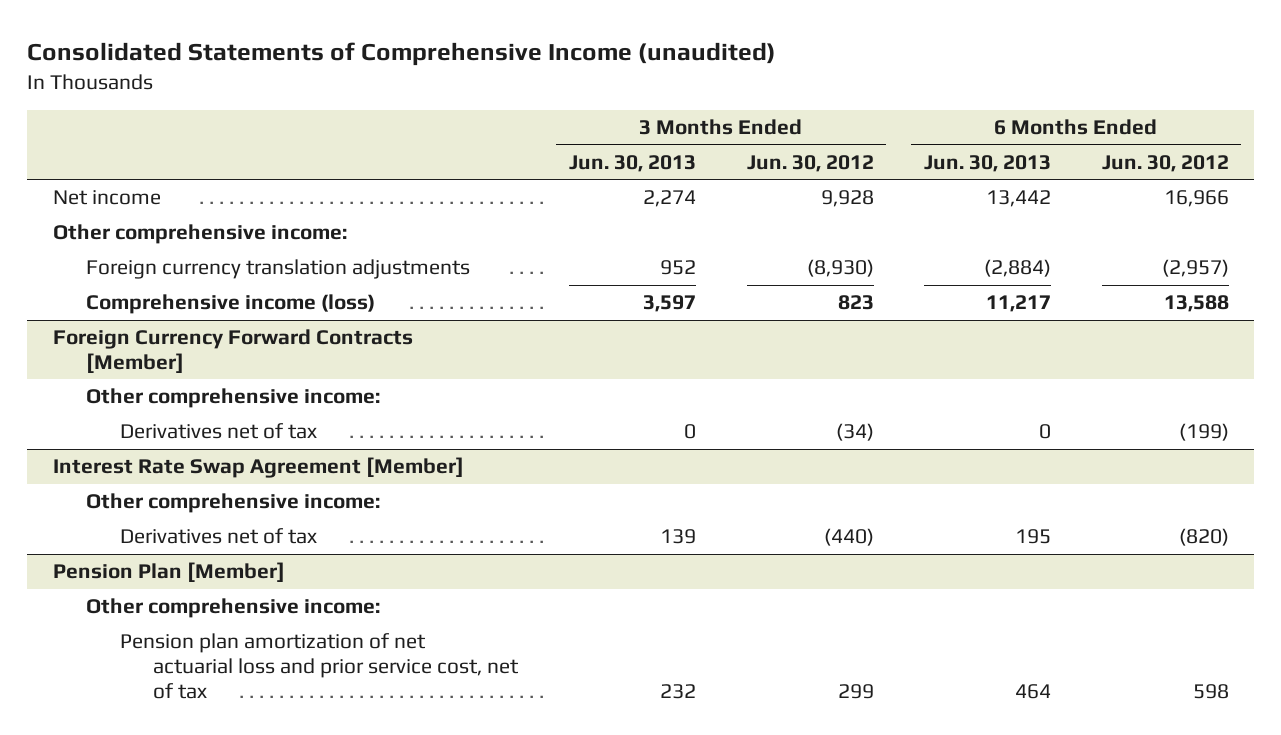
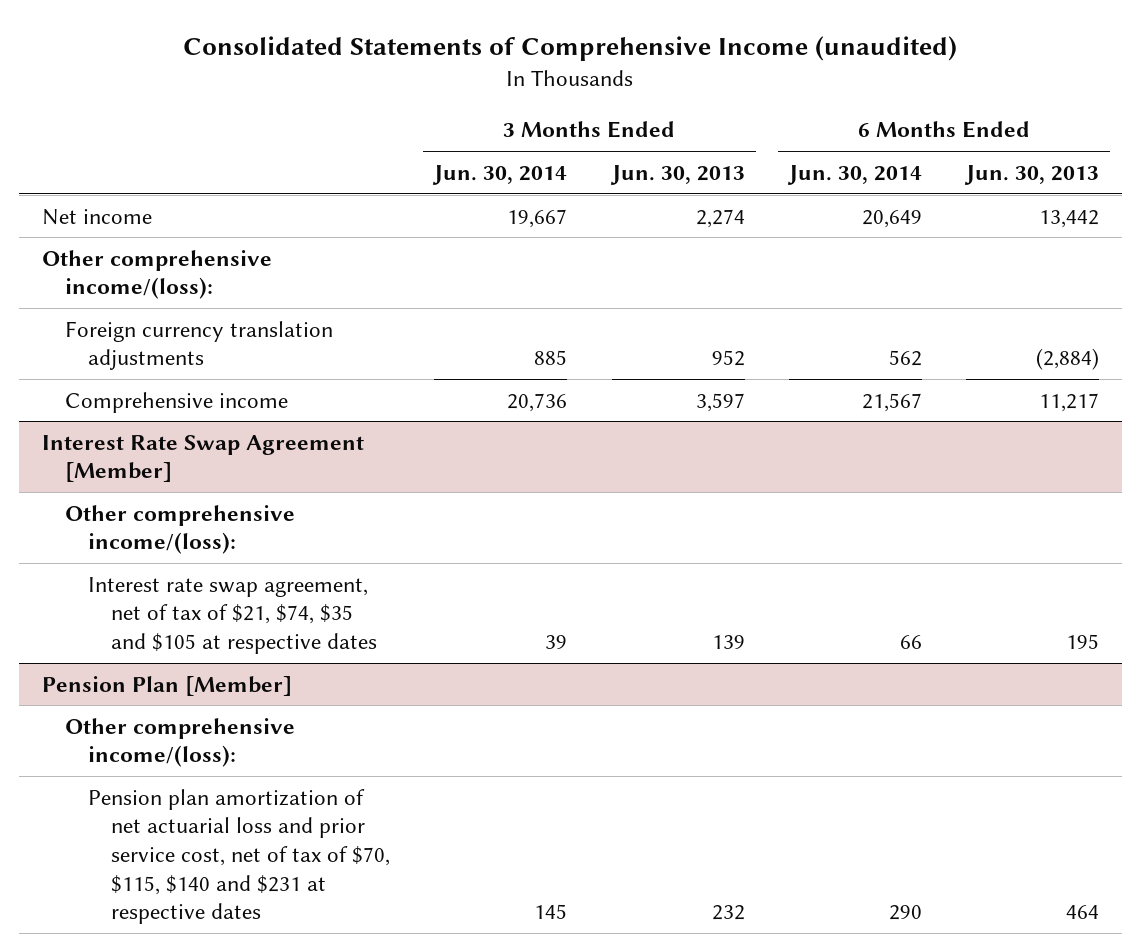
[746,154,874,172] Jun. 30, 2012 -> none
[1101,154,1229,172] Jun. 30, 2012 -> none
none -> [432,164,568,185] Jun. 30, 2014
none -> [786,164,922,185] Jun. 30, 2014
[52,224,347,245] Other comprehensive income: -> [41,249,272,300] Other comprehensive income/(loss):
[52,329,413,373] Foreign Currency Forward Contracts [Member] -> none
[86,388,381,409] Other comprehensive income: -> none
[119,423,317,440] Derivatives net of tax -> none
[86,294,376,315] Comprehensive income (loss) -> [64,391,288,413] Comprehensive income
[86,493,381,514] Other comprehensive income: -> [64,504,295,555] Other comprehensive income/(loss):
[119,528,317,545] Derivatives net of tax -> [87,576,377,654] Interest rate swap agreement, net of tax of $21, $74, $35 and $105 at respective dates
[86,598,381,619] Other comprehensive income: -> [64,717,295,768] Other comprehensive income/(loss):
[119,633,520,699] Pension plan amortization of net actuarial loss and prior service cost, net of tax -> [87,788,390,925] Pension plan amortization of net actuarial loss and prior service cost, net of tax of $70, $115, $140 and $231 at respective dates

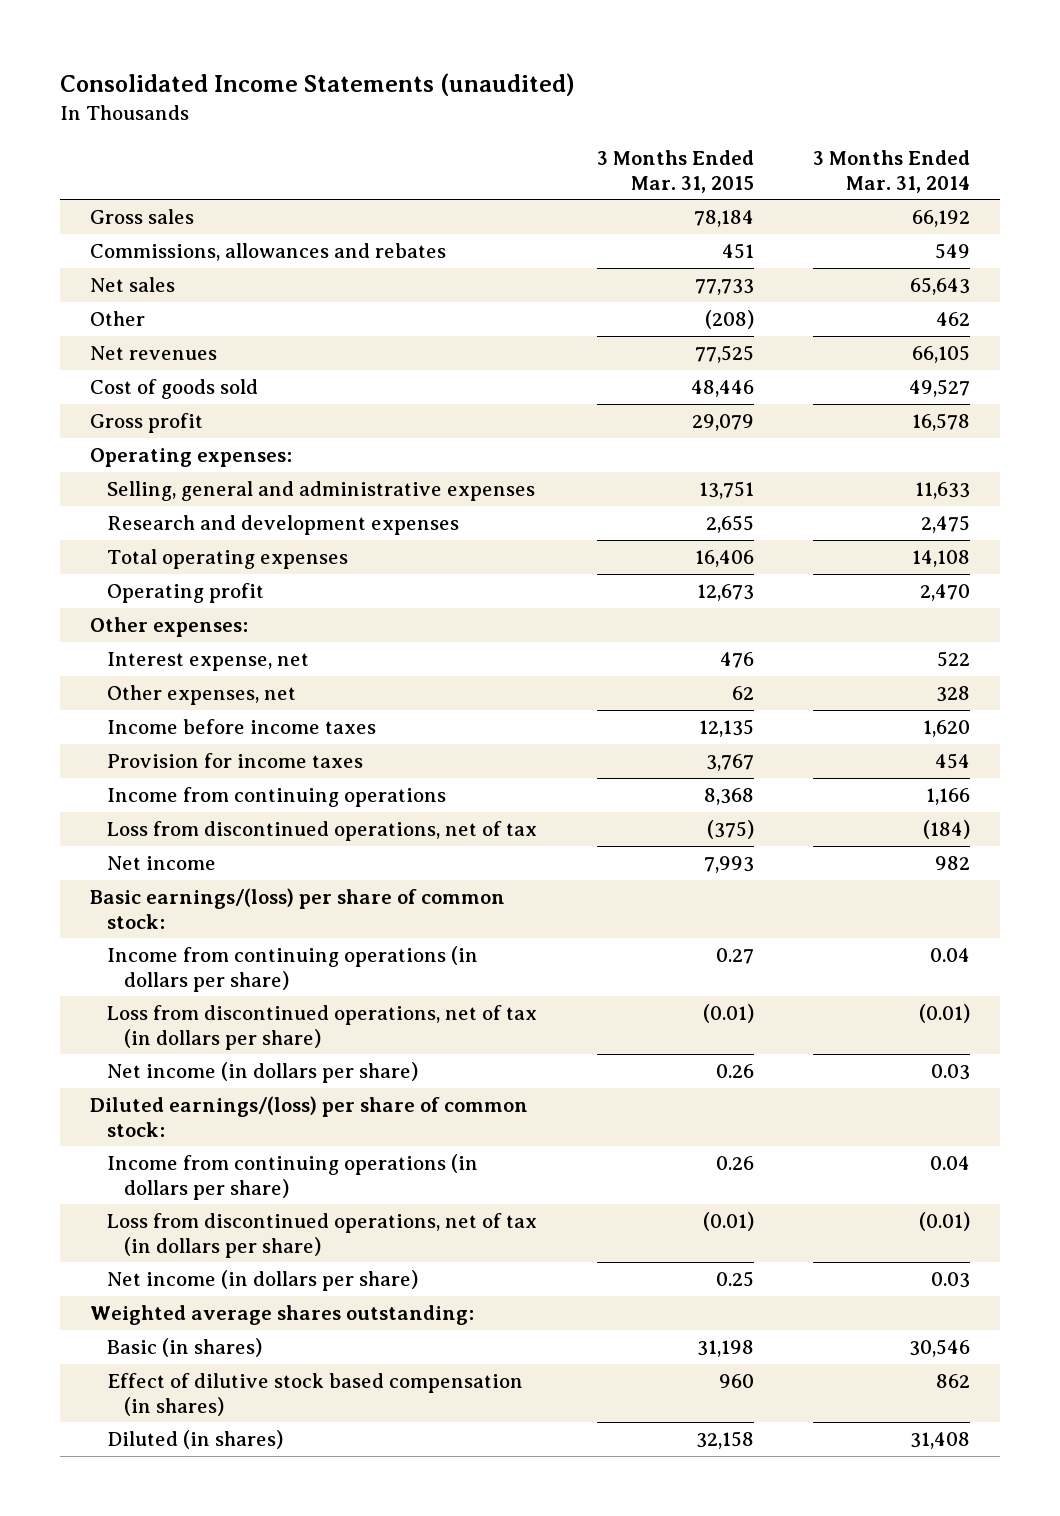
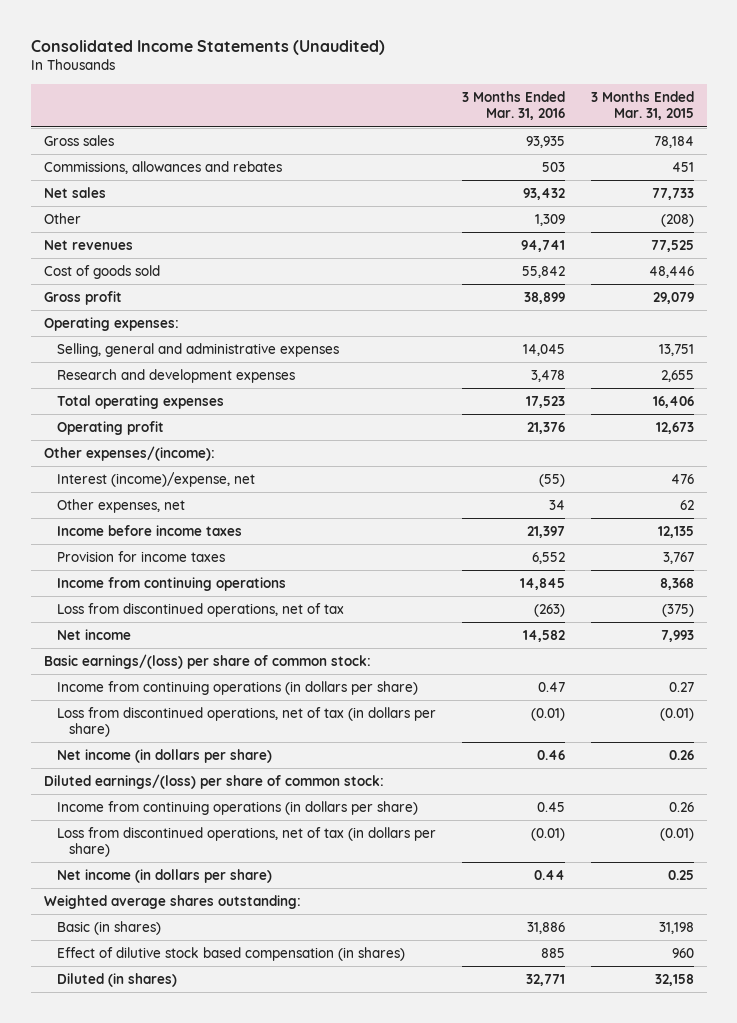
[60,73,576,97] Consolidated Income Statements (unaudited) -> [30,39,385,55] Consolidated Income Statements (Unaudited)
[813,150,971,193] 3 Months Ended Mar. 31, 2014 -> none
none -> [461,91,565,121] 3 Months Ended Mar. 31, 2016
[90,616,249,637] Other expenses: -> [43,446,215,462] Other expenses/(income):
[107,651,310,671] Interest expense, net -> [56,472,255,488] Interest (income)/expense, net

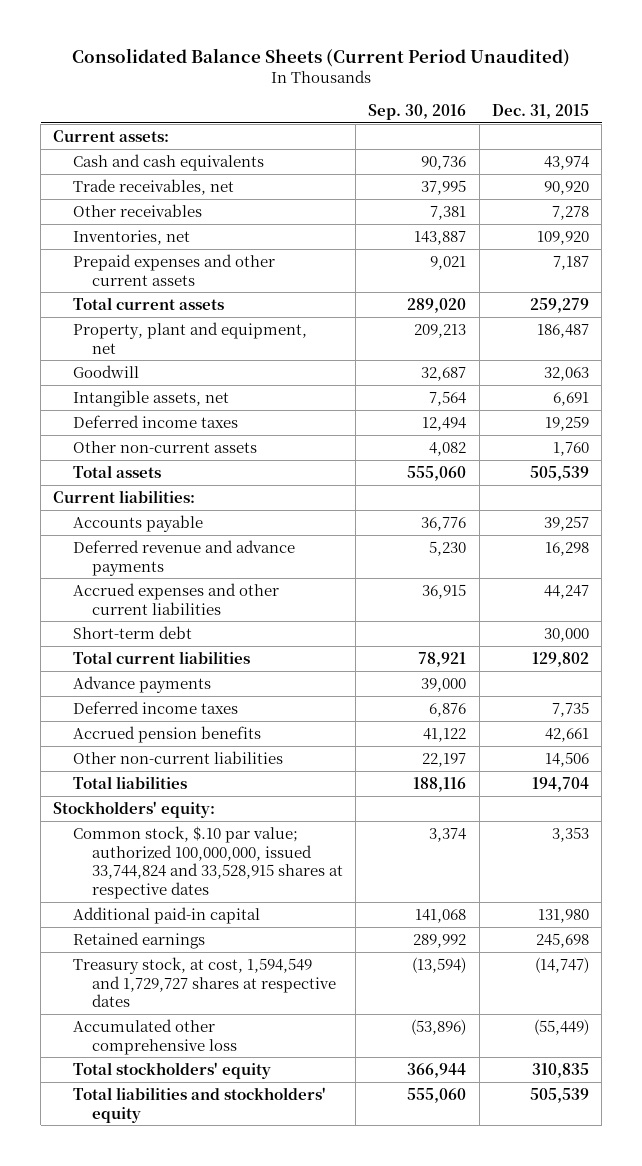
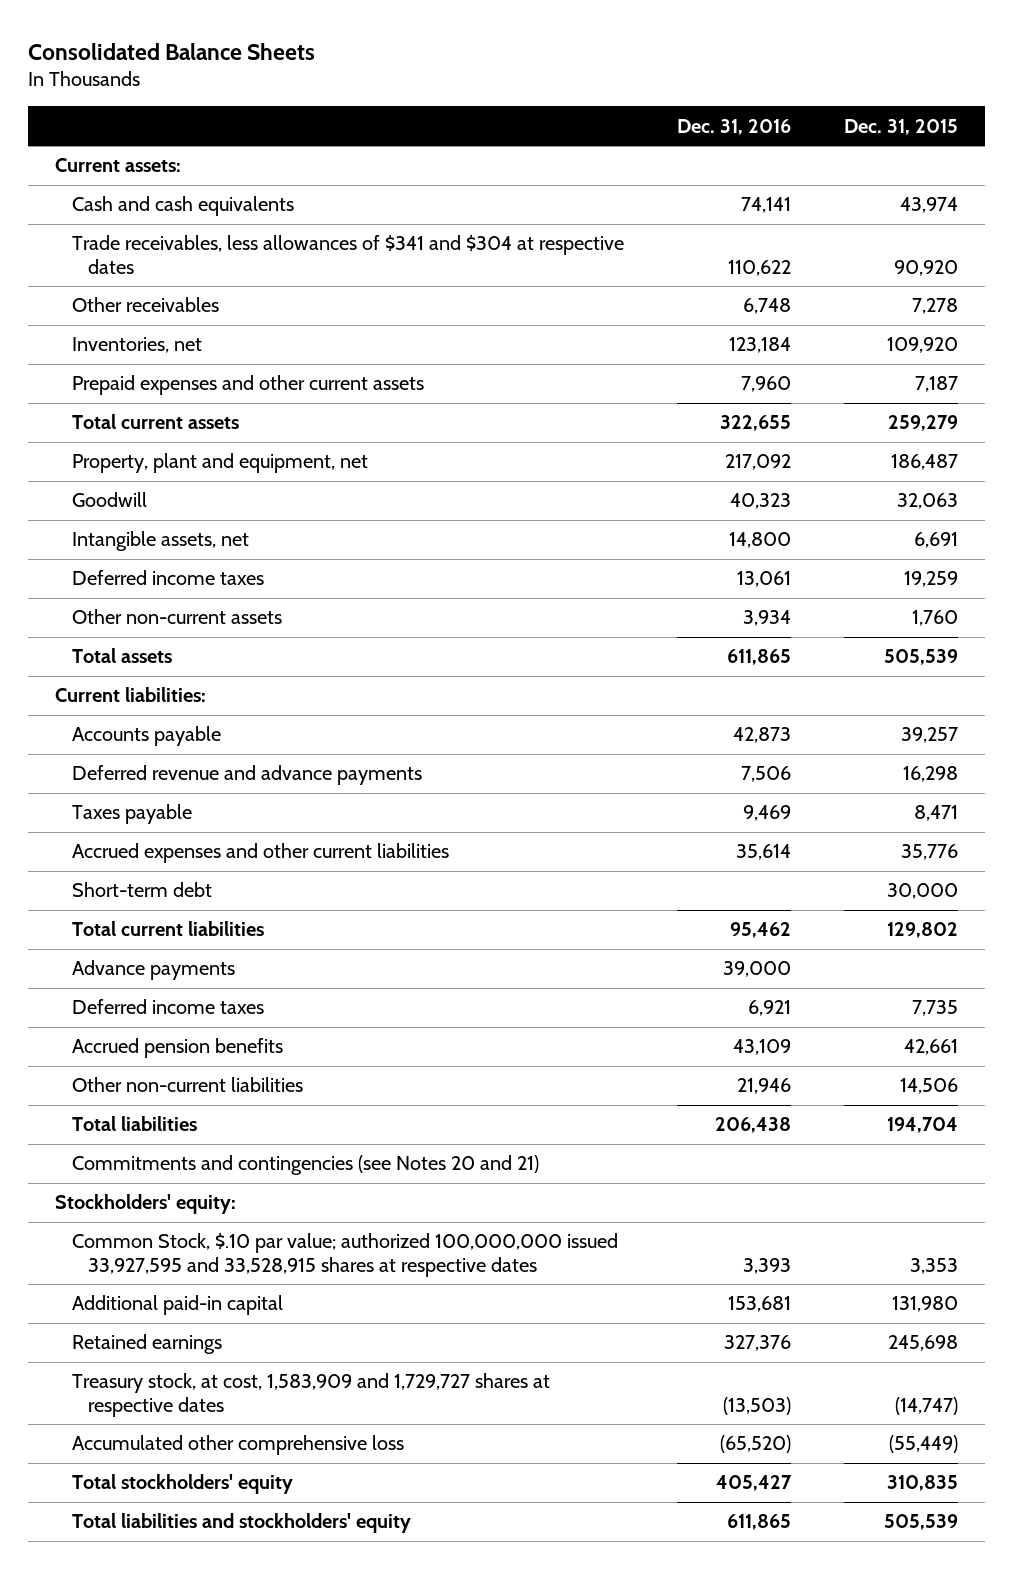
[72,48,571,68] Consolidated Balance Sheets (Current Period Unaudited) -> [28,42,316,60] Consolidated Balance Sheets
[368,103,467,120] Sep. 30, 2016 -> none
none -> [677,118,792,135] Dec. 31, 2016
[72,178,234,195] Trade receivables, net -> [71,235,624,274] Trade receivables, less allowances of $341 and $304 at respective dates
none -> [71,804,192,825] Taxes payable
[543,584,589,599] 44,247 -> [901,844,959,861] 35,776
none -> [71,1155,539,1176] Commitments and contingencies (see Notes 20 and 21)
[72,825,344,900] Common stock, $.10 par value; authorized 100,000,000, issued 33,744,824 and 33,528,915 shares at respective dates -> [71,1233,618,1277] Common Stock, $.10 par value; authorized 100,000,000 issued 33,927,595 and 33,528,915 shares at respective dates
[72,956,337,1008] Treasury stock, at cost, 1,594,549 and 1,729,727 shares at respective dates -> [71,1373,550,1417] Treasury stock, at cost, 1,583,909 and 1,729,727 shares at respective dates

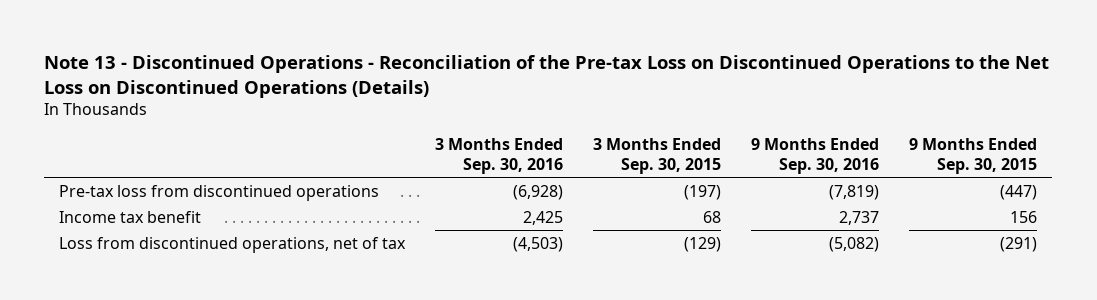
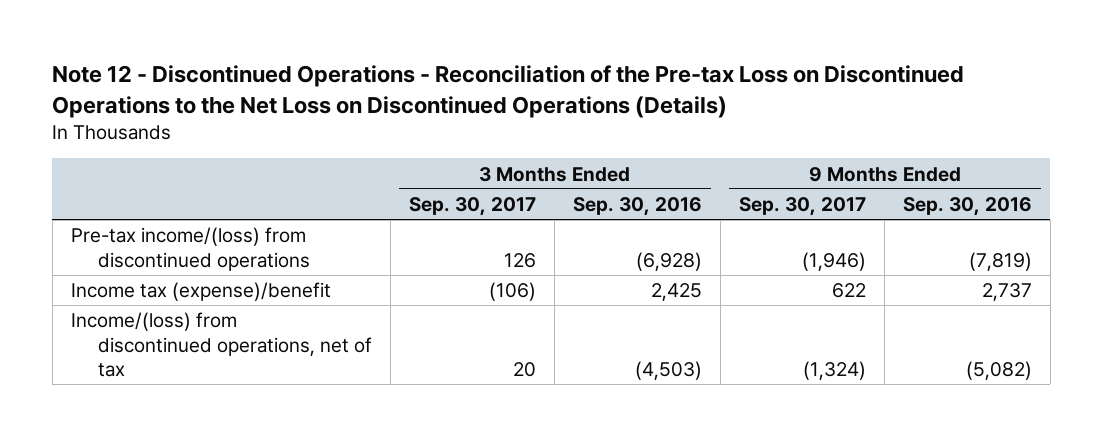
[44,54,1050,98] Note 13 - Discontinued Operations - Reconciliation of the Pre-tax Loss on Discontinued Operations to the Net Loss on Discontinued Operations (Details) -> [52,65,965,118] Note 12 - Discontinued Operations - Reconciliation of the Pre-tax Loss on Discontinued Operations to the Net Loss on Discontinued Operations (Details)
[593,137,722,174] 3 Months Ended Sep. 30, 2015 -> none
[909,137,1038,174] 9 Months Ended Sep. 30, 2015 -> none
none -> [408,196,536,216] Sep. 30, 2017
none -> [738,196,866,216] Sep. 30, 2017
[59,184,380,201] Pre-tax loss from discontinued operations -> [70,227,310,271] Pre-tax income/(loss) from discontinued operations
[59,210,202,223] Income tax benefit -> [70,282,331,302] Income tax (expense)/benefit
[59,236,407,253] Loss from discontinued operations, net of tax -> [70,312,372,377] Income/(loss) from discontinued operations, net of tax

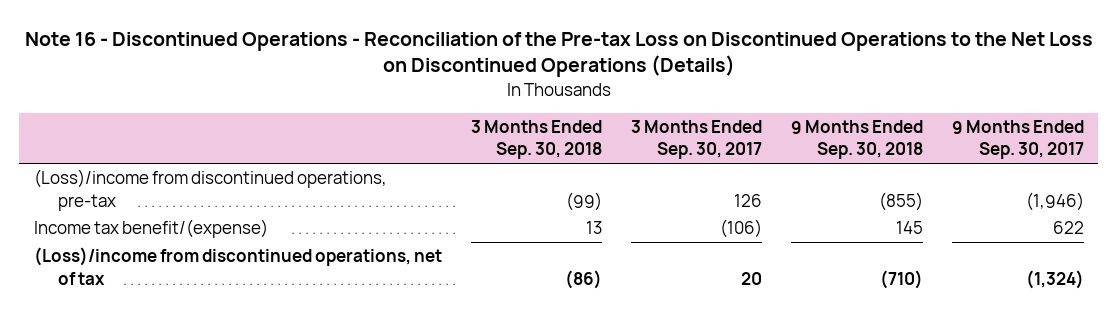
[52,65,965,118] Note 12 - Discontinued Operations - Reconciliation of the Pre-tax Loss on Discontinued Operations to the Net Loss on Discontinued Operations (Details) -> [24,31,1093,78] Note 16 - Discontinued Operations - Reconciliation of the Pre-tax Loss on Discontinued Operations to the Net Loss on Discontinued Operations (Details)
[572,196,702,216] Sep. 30, 2016 -> none
[902,196,1032,216] Sep. 30, 2016 -> none
none -> [470,120,602,160] 3 Months Ended Sep. 30, 2018
none -> [790,120,923,160] 9 Months Ended Sep. 30, 2018
[70,227,310,271] Pre-tax income/(loss) from discontinued operations -> [33,169,387,211] (Loss)/income from discontinued operations, pre-tax
[70,282,331,302] Income tax (expense)/benefit -> [33,219,268,239] Income tax benefit/(expense)
[70,312,372,377] Income/(loss) from discontinued operations, net of tax -> [33,247,442,285] (Loss)/income from discontinued operations, net of tax

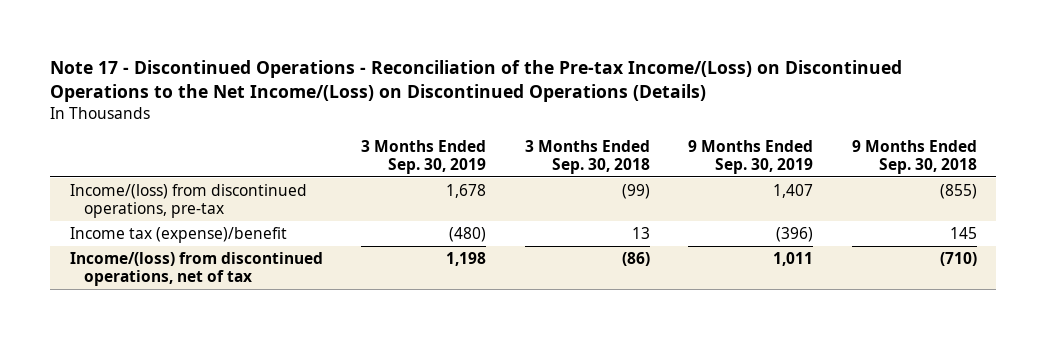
[24,31,1093,78] Note 16 - Discontinued Operations - Reconciliation of the Pre-tax Loss on Discontinued Operations to the Net Loss on Discontinued Operations (Details) -> [50,60,903,102] Note 17 - Discontinued Operations - Reconciliation of the Pre-tax Income/(Loss) on Discontinued Operations to the Net Income/(Loss) on Discontinued Operations (Details)
[630,120,762,160] 3 Months Ended Sep. 30, 2017 -> none
[951,120,1084,160] 9 Months Ended Sep. 30, 2017 -> none
none -> [361,139,487,174] 3 Months Ended Sep. 30, 2019
none -> [688,139,814,174] 9 Months Ended Sep. 30, 2019
[33,169,387,211] (Loss)/income from discontinued operations, pre-tax -> [69,183,307,218] Income/(loss) from discontinued operations, pre-tax
[33,219,268,239] Income tax benefit/(expense) -> [69,226,287,243] Income tax (expense)/benefit
[33,247,442,285] (Loss)/income from discontinued operations, net of tax -> [69,251,323,286] Income/(loss) from discontinued operations, net of tax

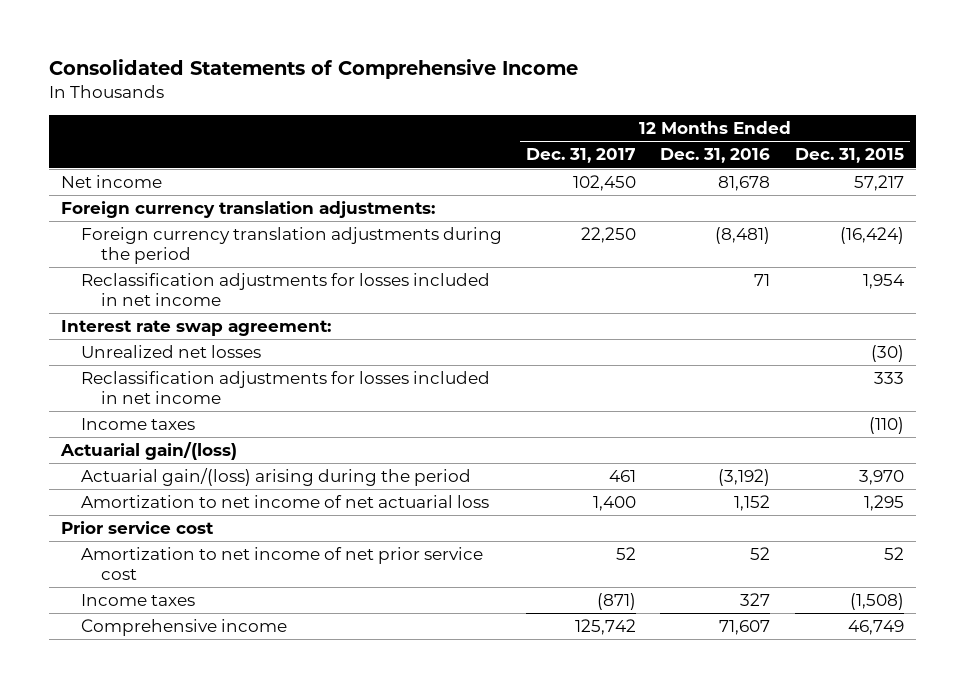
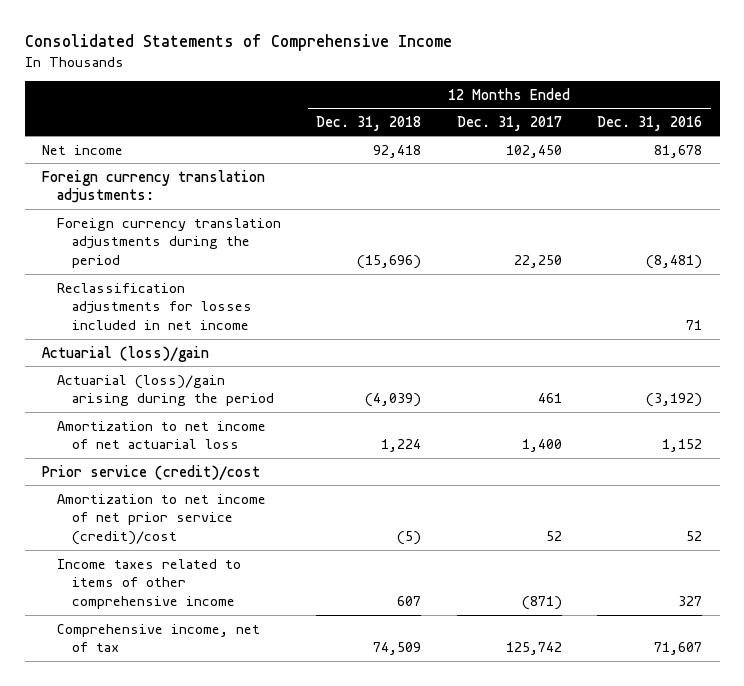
[794,148,904,164] Dec. 31, 2015 -> none
none -> [316,115,422,131] Dec. 31, 2018
[61,320,332,337] Interest rate swap agreement: -> none
[81,345,262,359] Unrealized net losses -> none
[81,371,491,404] Reclassification adjustments for losses included in net income -> none
[81,418,196,431] Income taxes -> none
[60,442,238,461] Actuarial gain/(loss) -> [42,345,210,362] Actuarial (loss)/gain
[81,468,472,487] Actuarial gain/(loss) arising during the period -> [56,374,274,407] Actuarial (loss)/gain arising during the period
[61,521,215,535] Prior service cost -> [42,464,261,481] Prior service (credit)/cost
[81,547,484,580] Amortization to net income of net prior service cost -> [56,493,266,546] Amortization to net income of net prior service (credit)/cost
[81,594,196,607] Income taxes -> [56,558,241,610] Income taxes related to items of other comprehensive income
[81,619,288,637] Comprehensive income -> [56,623,260,653] Comprehensive income, net of tax

